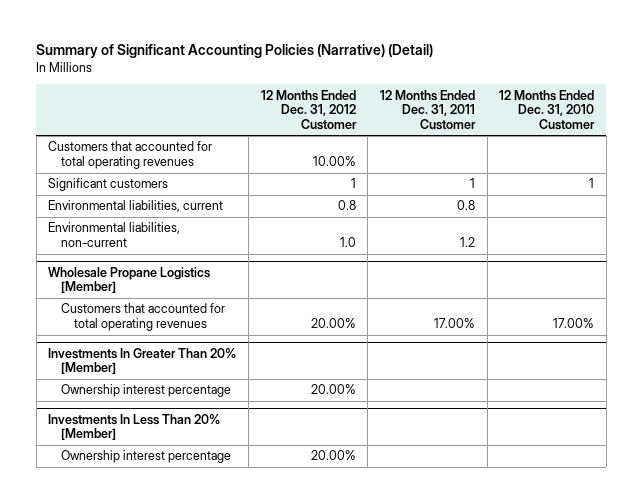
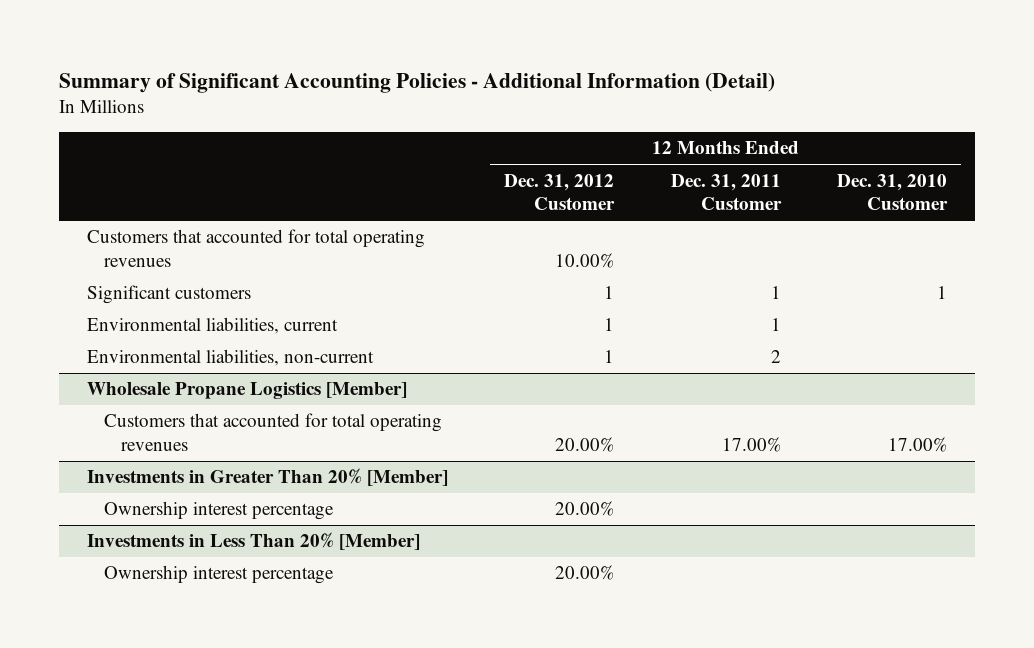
[36,44,434,59] Summary of Significant Accounting Policies (Narrative) (Detail) -> [58,73,775,94] Summary of Significant Accounting Policies - Additional Information (Detail)
[337,200,356,211] 0.8 -> [604,318,615,332] 1
[456,200,475,211] 0.8 -> [770,318,781,332] 1
[339,237,356,248] 1.0 -> [604,350,615,364] 1
[459,237,475,248] 1.2 -> [770,350,781,364] 2
[48,347,237,375] Investments In Greater Than 20% [Member] -> [87,468,449,487] Investments in Greater Than 20% [Member]
[48,413,221,441] Investments In Less Than 20% [Member] -> [87,532,421,551] Investments in Less Than 20% [Member]

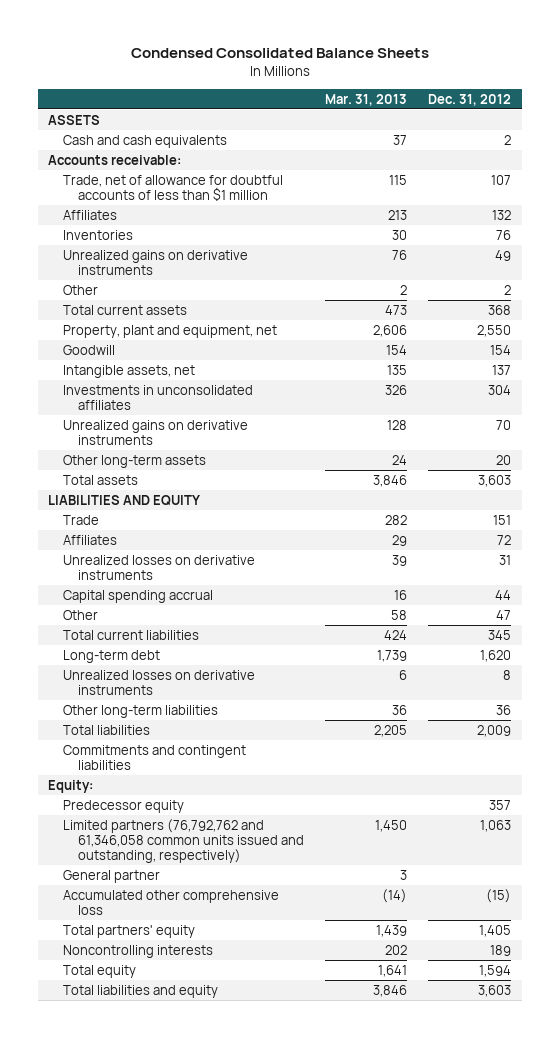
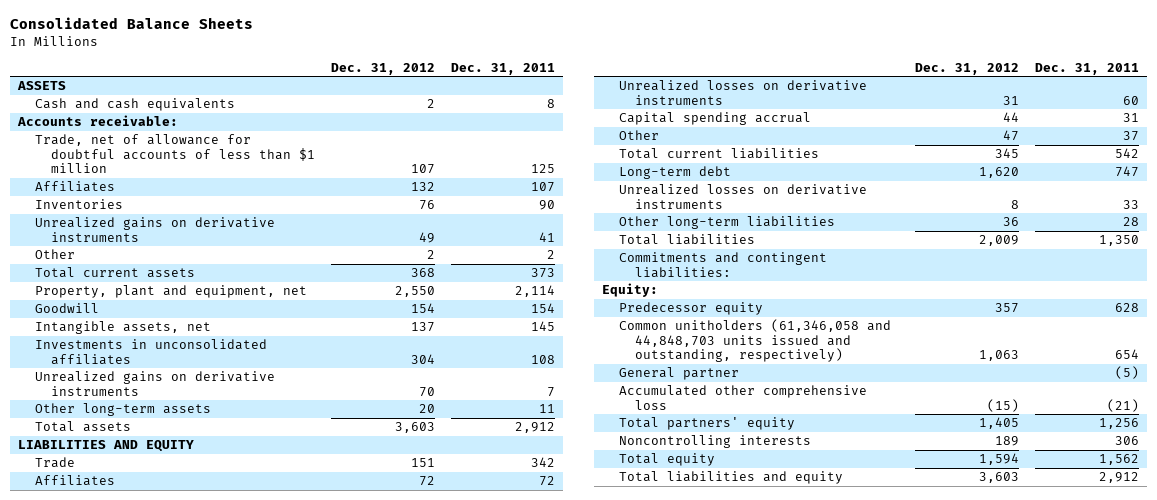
[130,48,429,59] Condensed Consolidated Balance Sheets -> [10,17,254,30] Consolidated Balance Sheets
[325,93,408,106] Mar. 31, 2013 -> none
none -> [451,62,556,75] Dec. 31, 2011
[62,744,246,770] Commitments and contingent liabilities -> [618,252,827,278] Commitments and contingent liabilities:
[62,818,304,864] Limited partners (76,792,762 and 61,346,058 common units issued and outstanding, respectively) -> [618,319,891,362] Common unitholders (61,346,058 and 44,848,703 units issued and outstanding, respectively)

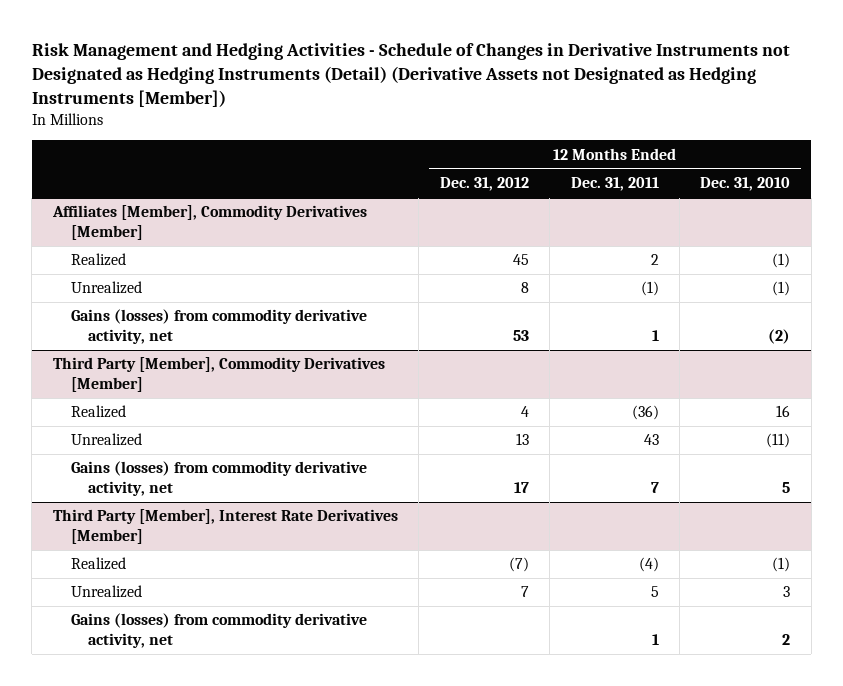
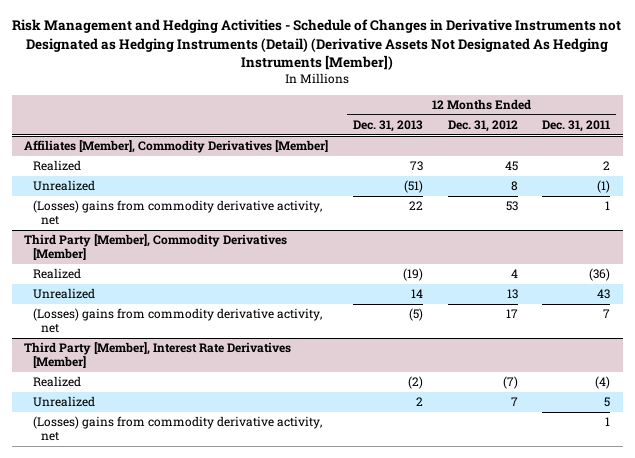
[31,43,790,108] Risk Management and Hedging Activities - Schedule of Changes in Derivative Instruments not Designated as Hedging Instruments (Detail) (Derivative Assets not Designated as Hedging Instruments [Member]) -> [12,19,622,71] Risk Management and Hedging Activities - Schedule of Changes in Derivative Instruments not Designated as Hedging Instruments (Detail) (Derivative Assets Not Designated As Hedging Instruments [Member])
[700,177,791,192] Dec. 31, 2010 -> none
none -> [353,120,424,133] Dec. 31, 2013
[70,309,367,345] Gains (losses) from commodity derivative activity, net -> [32,200,322,226] (Losses) gains from commodity derivative activity, net
[70,461,367,497] Gains (losses) from commodity derivative activity, net -> [32,308,322,334] (Losses) gains from commodity derivative activity, net
[70,613,367,649] Gains (losses) from commodity derivative activity, net -> [32,416,322,442] (Losses) gains from commodity derivative activity, net

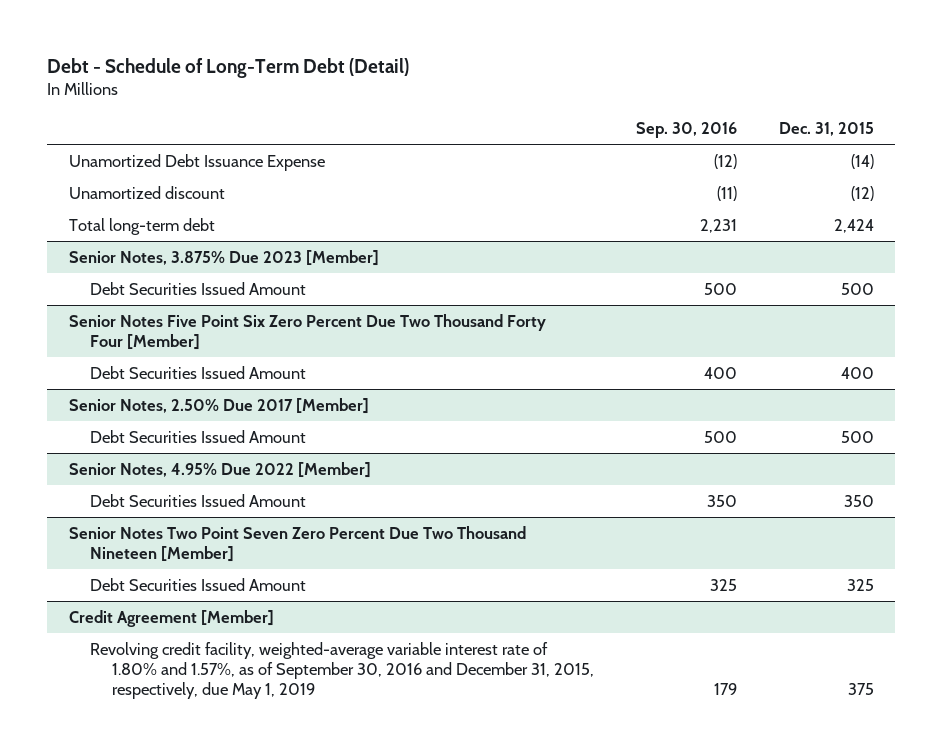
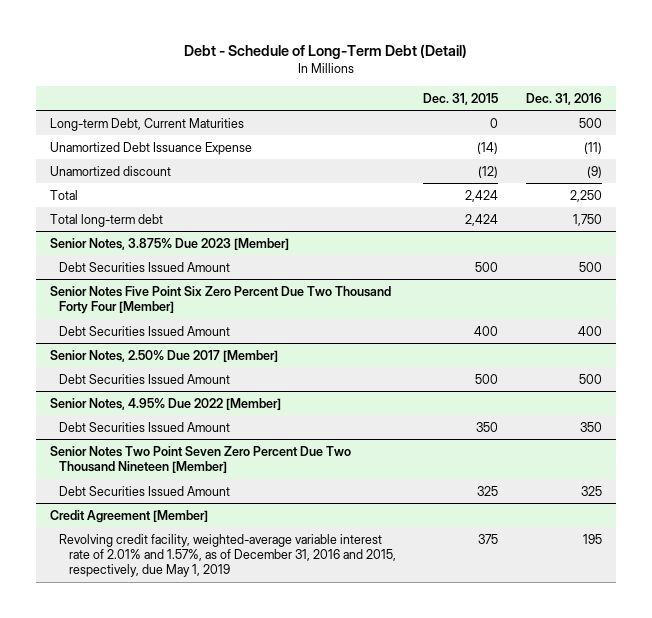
[635,121,737,138] Sep. 30, 2016 -> none
none -> [526,92,603,105] Dec. 31, 2016
none -> [50,117,245,131] Long-term Debt, Current Maturities
none -> [50,189,79,200] Total
[90,641,594,700] Revolving credit facility, weighted-average variable interest rate of 1.80% and 1.57%, as of September 30, 2016 and December 31, 2015, respectively, due May 1, 2019 -> [59,533,396,578] Revolving credit facility, weighted-average variable interest rate of 2.01% and 1.57%, as of December 31, 2016 and 2015, respectively, due May 1, 2019

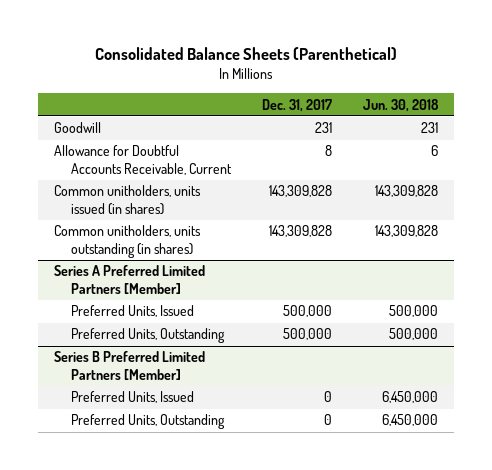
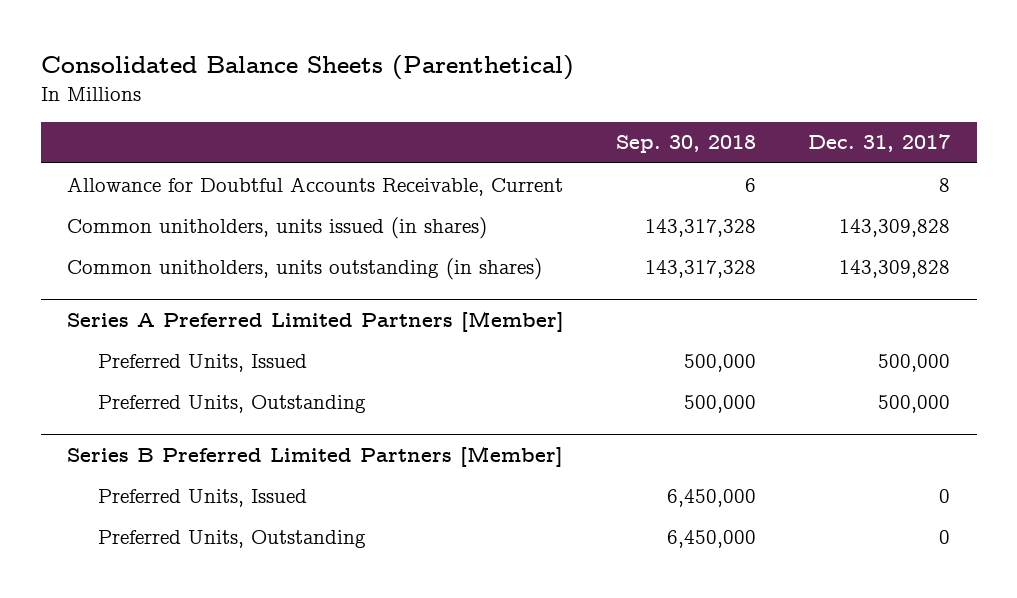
[363,98,440,112] Jun. 30, 2018 -> none
none -> [616,135,757,154] Sep. 30, 2018
[53,122,101,134] Goodwill -> none

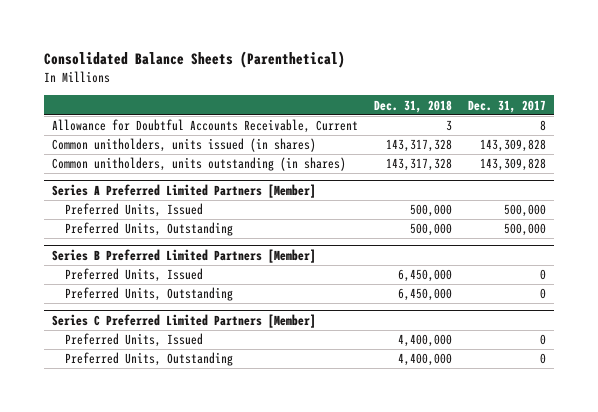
[616,135,757,154] Sep. 30, 2018 -> none
none -> [373,99,452,113] Dec. 31, 2018
none -> [51,314,316,329] Series C Preferred Limited Partners [Member]
none -> [64,333,203,348] Preferred Units, Issued
none -> [64,352,233,367] Preferred Units, Outstanding

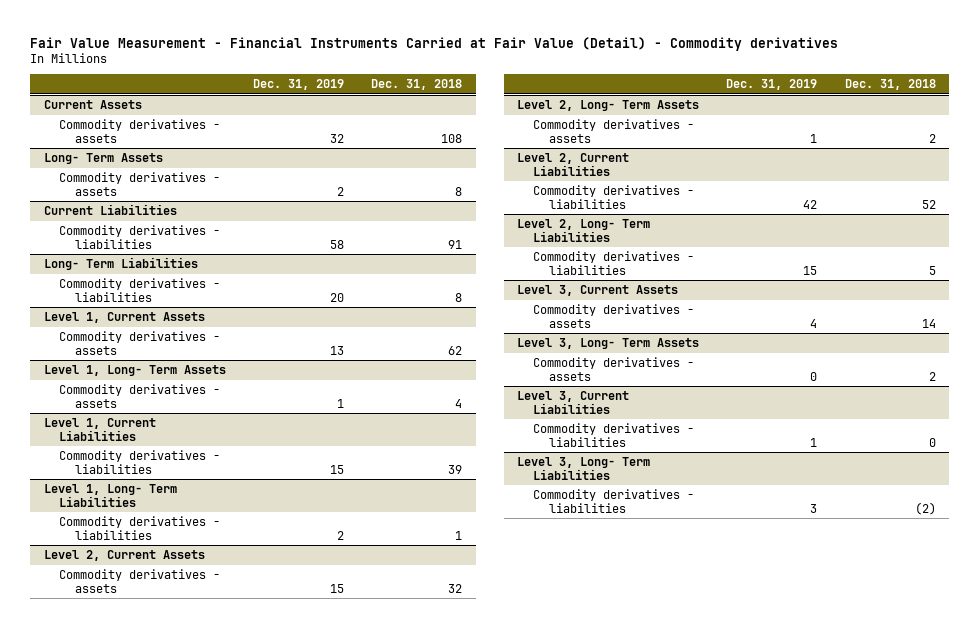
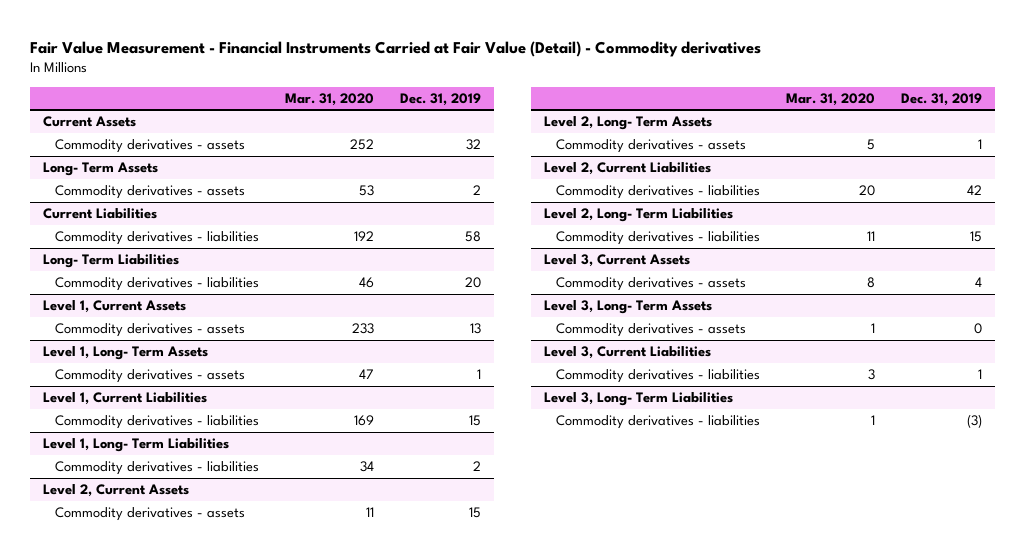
[370,78,462,90] Dec. 31, 2018 -> none
none -> [285,93,375,107] Mar. 31, 2020
[810,503,818,513] 3 -> [966,414,982,429] (3)

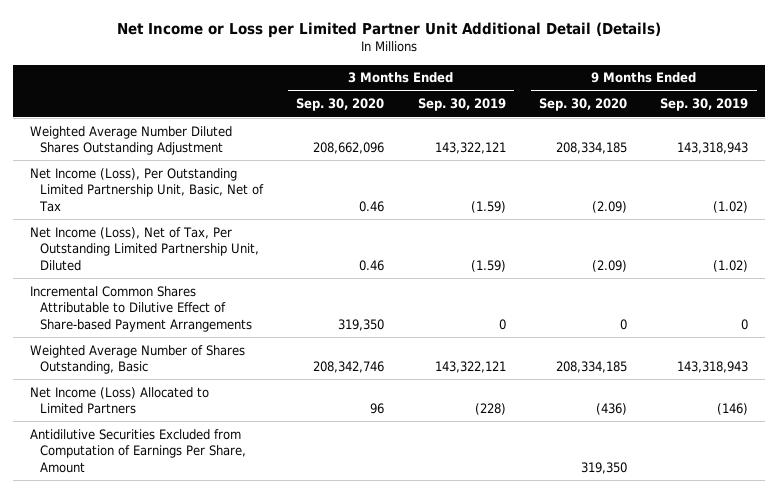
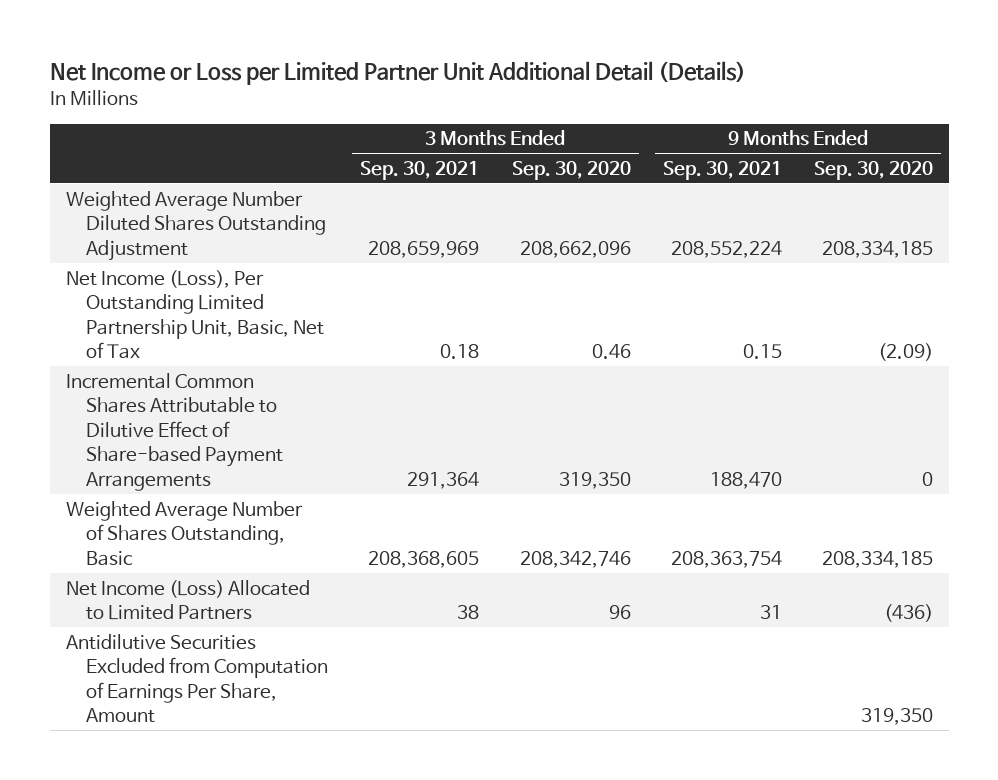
[417,98,506,112] Sep. 30, 2019 -> none
[660,98,749,112] Sep. 30, 2019 -> none
none -> [360,160,480,180] Sep. 30, 2021
none -> [662,160,782,180] Sep. 30, 2021
[30,226,259,271] Net Income (Loss), Net of Tax, Per Outstanding Limited Partnership Unit, Diluted -> none

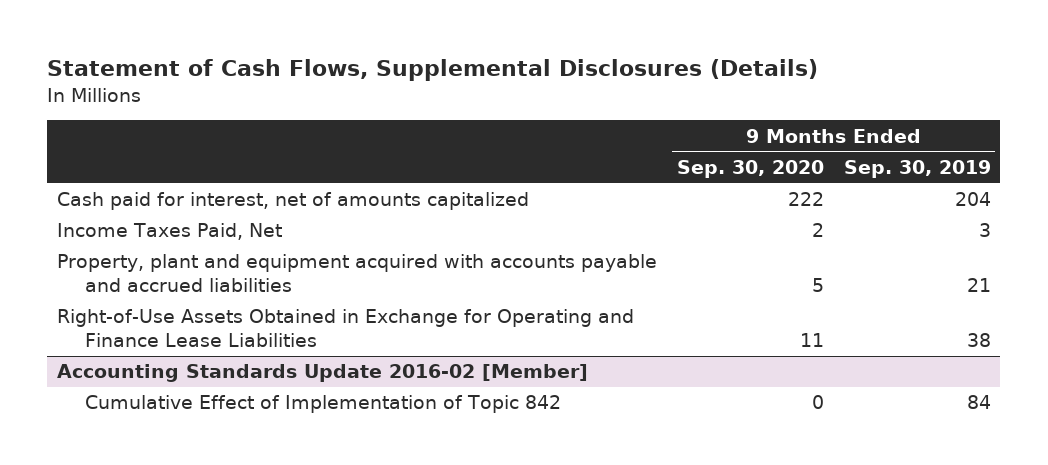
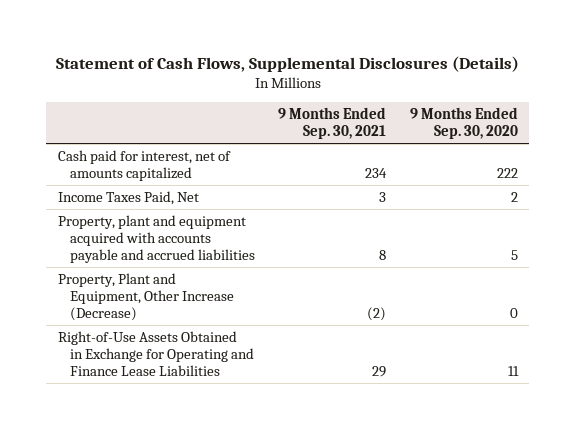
[843,159,991,178] Sep. 30, 2019 -> none
none -> [278,106,387,139] 9 Months Ended Sep. 30, 2021
none -> [57,272,235,322] Property, Plant and Equipment, Other Increase (Decrease)
[57,364,589,383] Accounting Standards Update 2016-02 [Member] -> none
[84,395,561,414] Cumulative Effect of Implementation of Topic 842 -> none

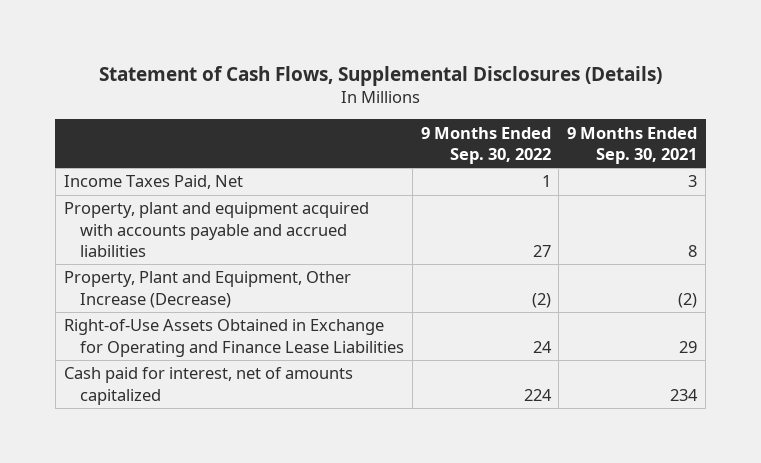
[409,106,518,139] 9 Months Ended Sep. 30, 2020 -> none
none -> [420,126,551,164] 9 Months Ended Sep. 30, 2022
[57,149,231,181] Cash paid for interest, net of amounts capitalized -> [63,367,353,405] Cash paid for interest, net of amounts capitalized

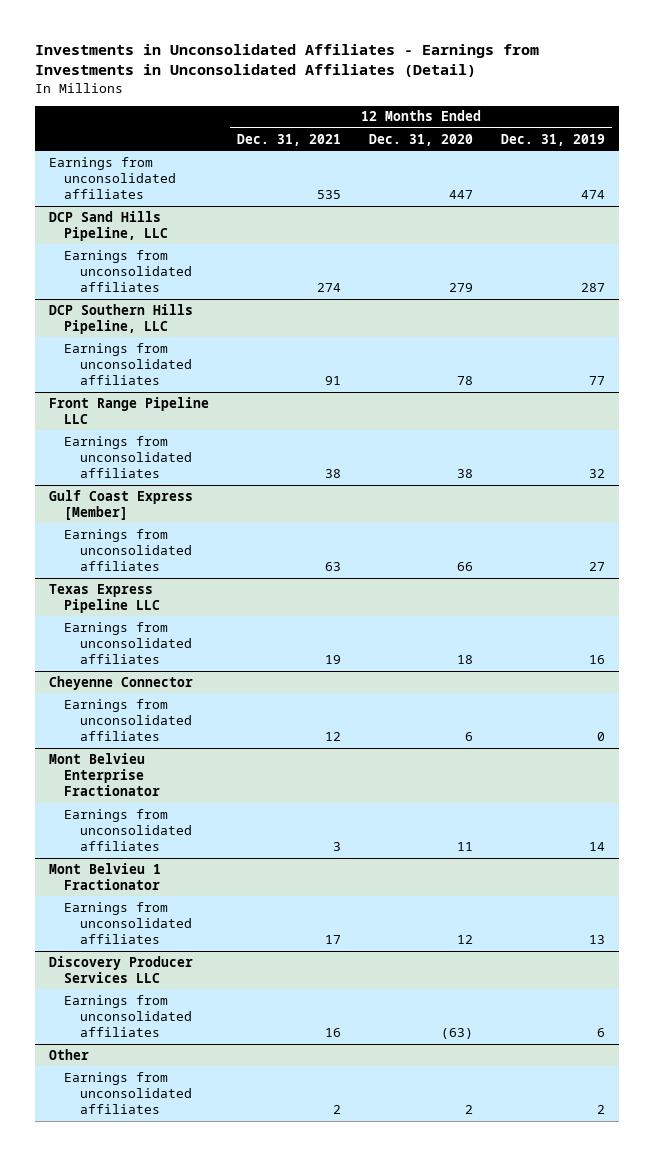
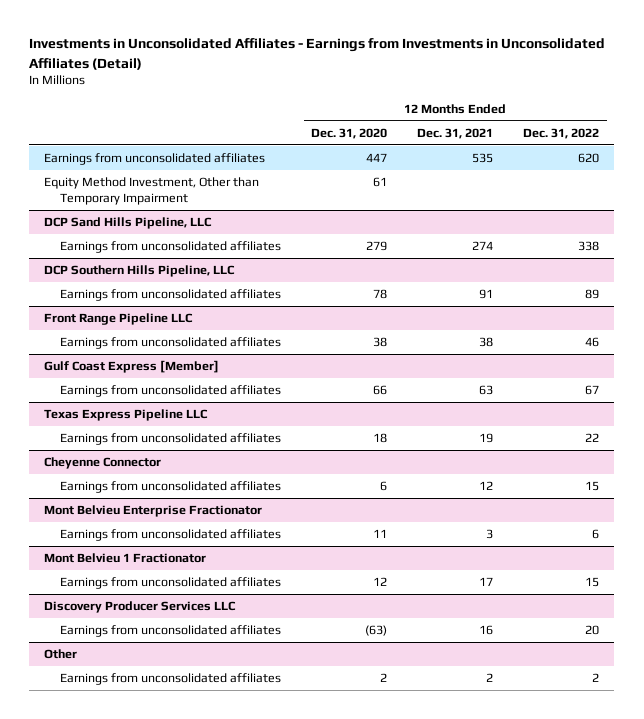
[501,133,606,146] Dec. 31, 2019 -> none
none -> [523,127,600,139] Dec. 31, 2022
none -> [44,177,260,205] Equity Method Investment, Other than Temporary Impairment

